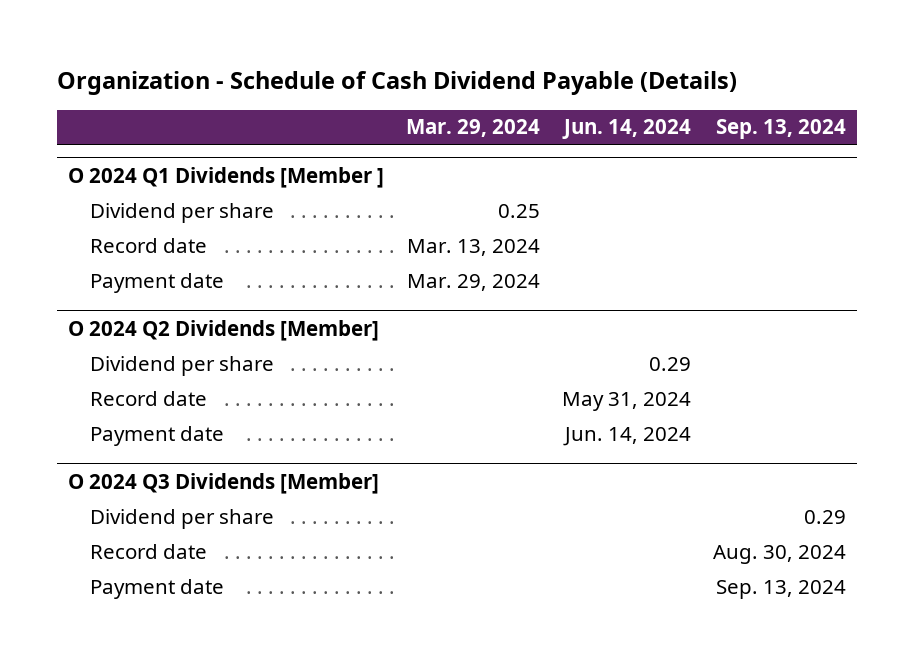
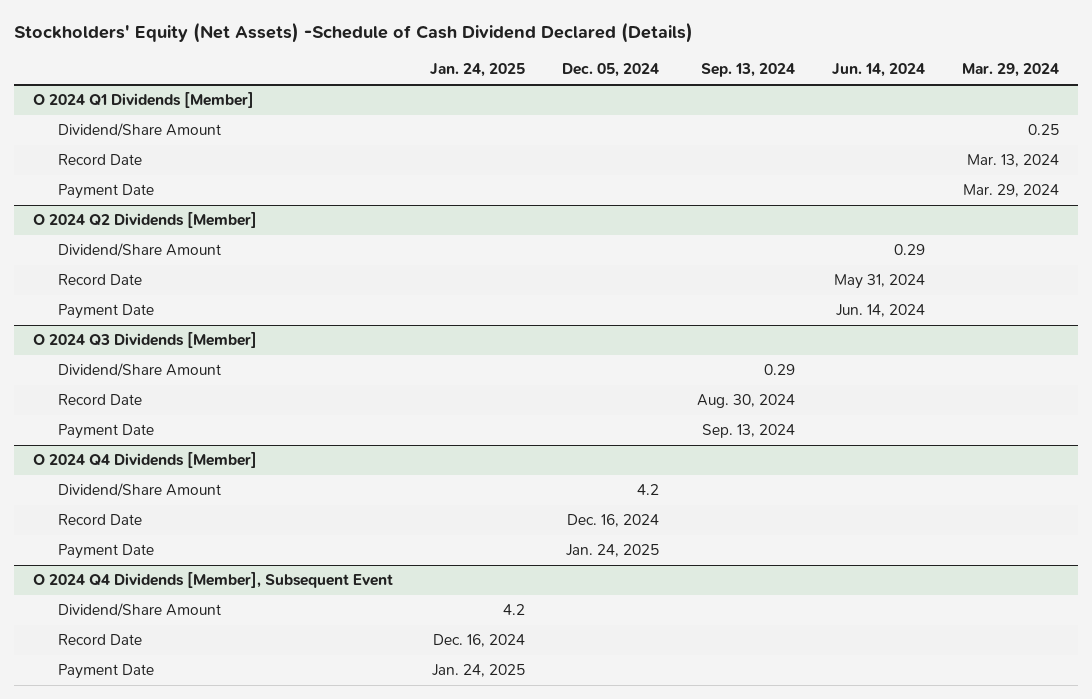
[57,71,738,96] Organization - Schedule of Cash Dividend Payable (Details) -> [14,22,694,44] Stockholders' Equity (Net Assets) -Schedule of Cash Dividend Declared (Details)
none -> [430,63,526,78] Jan. 24, 2025
none -> [562,63,660,78] Dec. 05, 2024
[68,166,385,188] O 2024 Q1 Dividends [Member ] -> [32,92,254,109] O 2024 Q1 Dividends [Member]
[89,202,274,223] Dividend per share -> [57,123,221,138] Dividend/Share Amount
[89,237,207,253] Record date -> [57,154,142,166] Record Date
[89,272,224,293] Payment date -> [57,184,154,200] Payment Date
[89,355,274,376] Dividend per share -> [57,243,221,258] Dividend/Share Amount
[89,390,207,406] Record date -> [57,274,142,286] Record Date
[89,425,224,446] Payment date -> [57,304,154,320] Payment Date
[89,508,274,529] Dividend per share -> [57,363,221,378] Dividend/Share Amount
[89,543,207,559] Record date -> [57,394,142,406] Record Date
[89,578,224,599] Payment date -> [57,424,154,440] Payment Date
none -> [32,452,257,469] O 2024 Q4 Dividends [Member]
none -> [57,483,221,498] Dividend/Share Amount
none -> [57,514,142,526] Record Date
none -> [57,544,154,560] Payment Date
none -> [32,572,393,589] O 2024 Q4 Dividends [Member], Subsequent Event
none -> [57,603,221,618] Dividend/Share Amount
none -> [57,634,142,646] Record Date
none -> [57,664,154,680] Payment Date

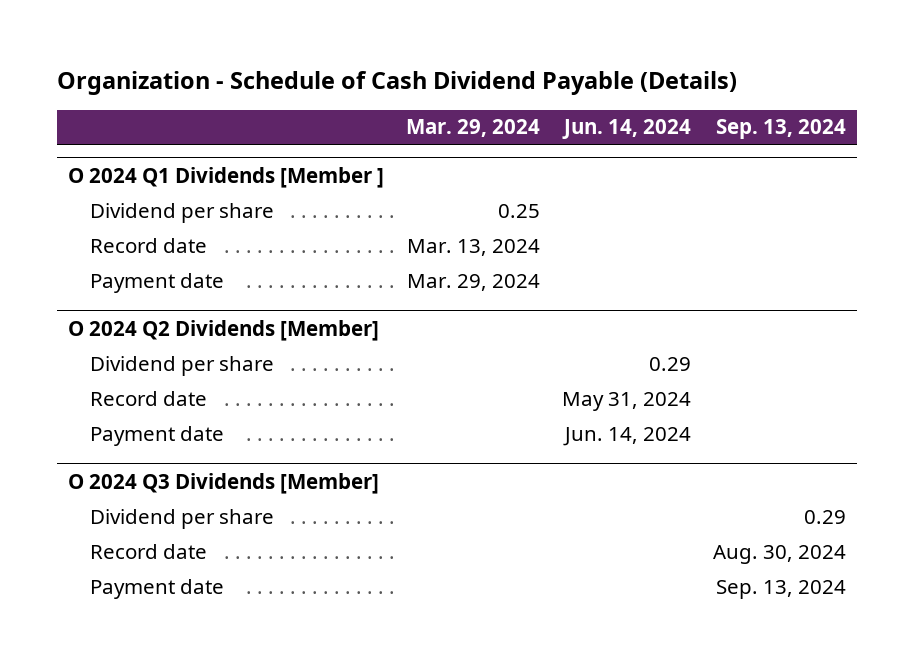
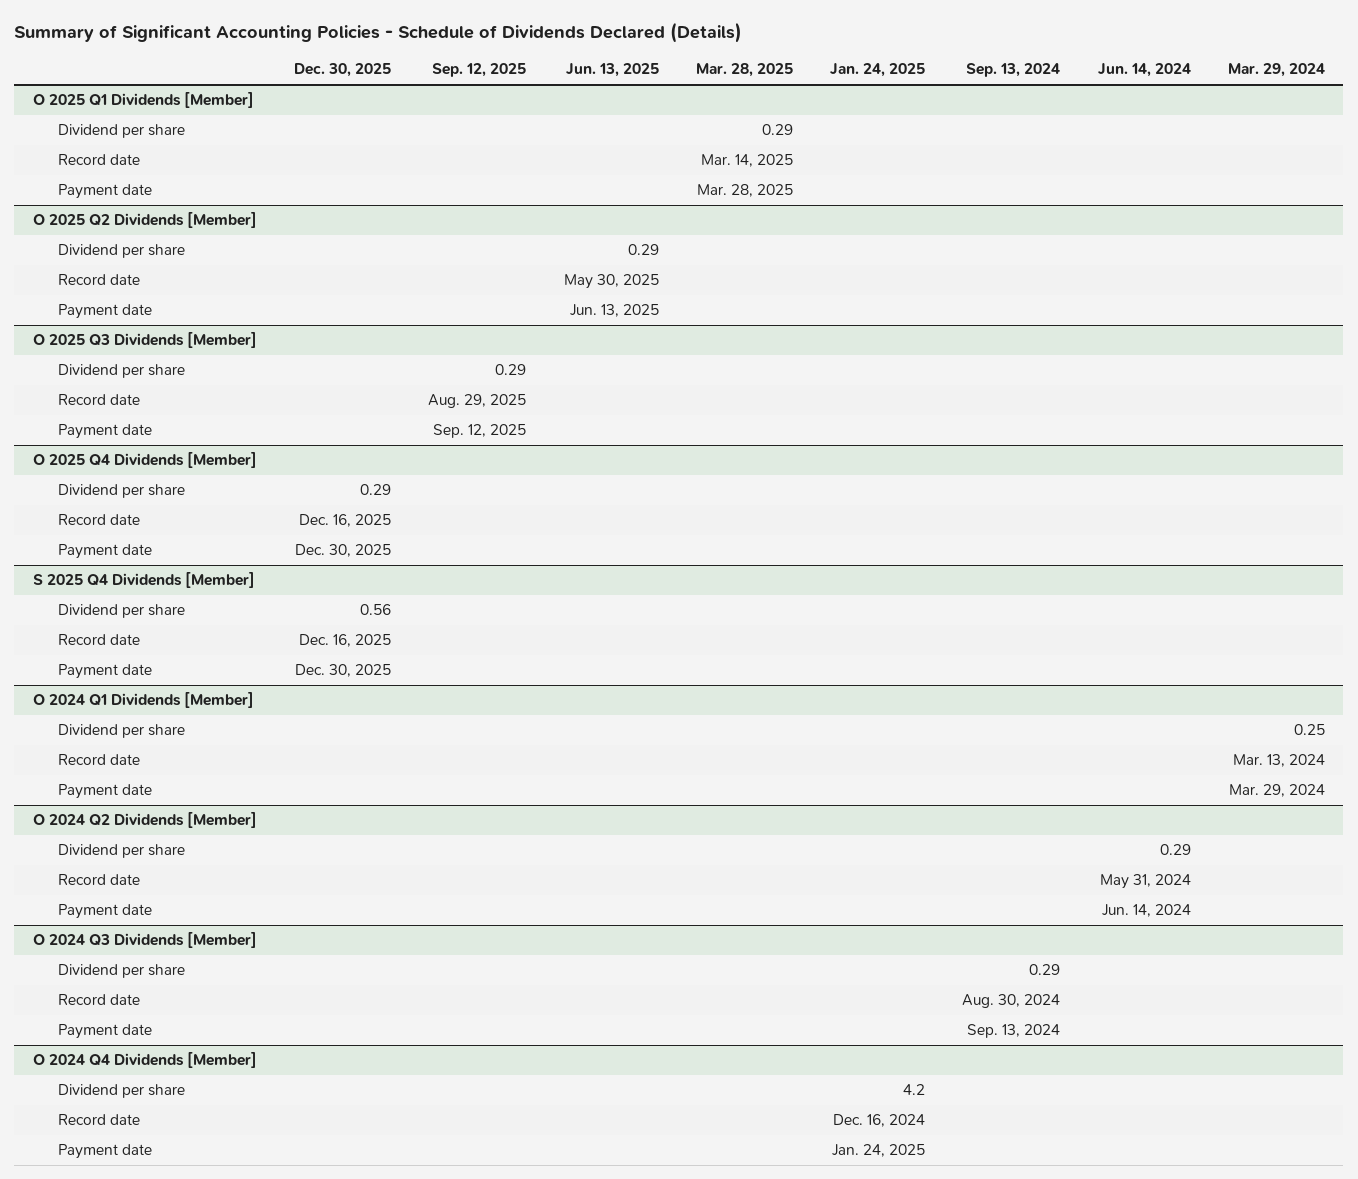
[57,71,738,96] Organization - Schedule of Cash Dividend Payable (Details) -> [14,22,743,44] Summary of Significant Accounting Policies - Schedule of Dividends Declared (Details)
none -> [294,63,392,78] Dec. 30, 2025
none -> [432,63,527,78] Sep. 12, 2025
none -> [565,63,659,78] Jun. 13, 2025
none -> [695,63,793,78] Mar. 28, 2025
none -> [830,63,926,78] Jan. 24, 2025
none -> [32,92,254,109] O 2025 Q1 Dividends [Member]
none -> [57,124,185,139] Dividend per share
none -> [57,154,140,166] Record date
none -> [57,184,152,200] Payment date
none -> [32,212,257,229] O 2025 Q2 Dividends [Member]
none -> [57,244,185,259] Dividend per share
none -> [57,274,140,286] Record date
none -> [57,304,152,320] Payment date
none -> [32,332,257,349] O 2025 Q3 Dividends [Member]
none -> [57,364,185,379] Dividend per share
none -> [57,394,140,406] Record date
none -> [57,424,152,440] Payment date
none -> [32,452,257,469] O 2025 Q4 Dividends [Member]
none -> [57,484,185,499] Dividend per share
none -> [57,514,140,526] Record date
none -> [57,544,152,560] Payment date
none -> [32,572,255,589] S 2025 Q4 Dividends [Member]
none -> [57,604,185,619] Dividend per share
none -> [57,634,140,646] Record date
none -> [57,664,152,680] Payment date
[68,166,385,188] O 2024 Q1 Dividends [Member ] -> [32,692,254,709] O 2024 Q1 Dividends [Member]
none -> [32,1052,257,1069] O 2024 Q4 Dividends [Member]
none -> [57,1084,185,1099] Dividend per share
none -> [57,1114,140,1126] Record date
none -> [57,1144,152,1160] Payment date

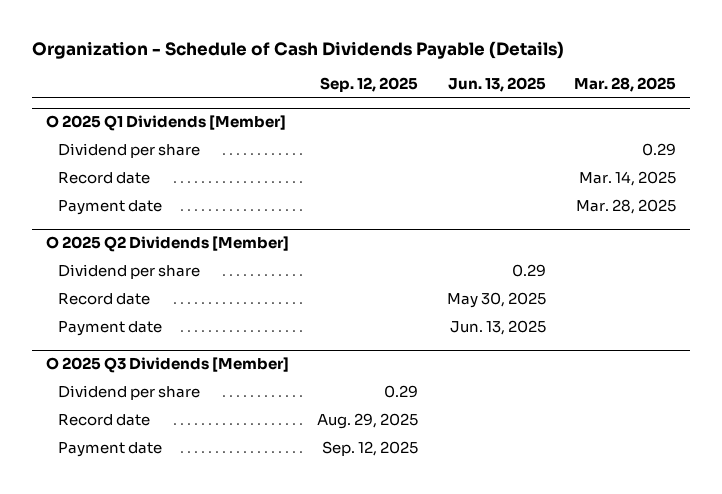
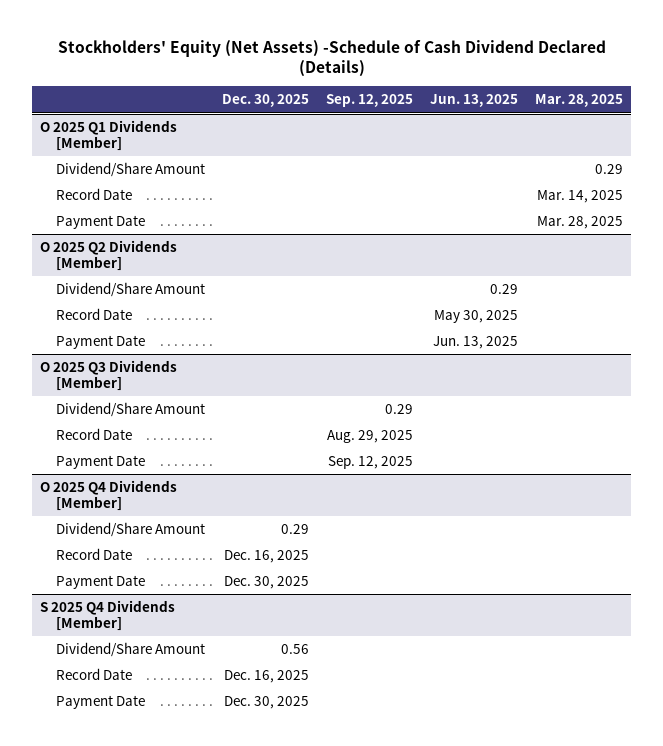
[31,40,564,59] Organization - Schedule of Cash Dividends Payable (Details) -> [57,39,606,78] Stockholders' Equity (Net Assets) -Schedule of Cash Dividend Declared (Details)
none -> [221,94,309,108] Dec. 30, 2025
[58,143,201,159] Dividend per share -> [55,161,205,177] Dividend/Share Amount
[58,172,151,185] Record date -> [55,187,132,200] Record Date
[58,200,163,216] Payment date -> [55,214,145,229] Payment Date
[58,264,201,280] Dividend per share -> [55,281,205,297] Dividend/Share Amount
[58,293,151,306] Record date -> [55,307,132,320] Record Date
[58,321,163,337] Payment date -> [55,334,145,349] Payment Date
[58,385,201,401] Dividend per share -> [55,401,205,417] Dividend/Share Amount
[58,414,151,427] Record date -> [55,427,132,440] Record Date
[58,442,163,458] Payment date -> [55,454,145,469] Payment Date
none -> [40,479,178,512] O 2025 Q4 Dividends [Member]
none -> [55,521,205,537] Dividend/Share Amount
none -> [55,547,132,560] Record Date
none -> [55,574,145,589] Payment Date
none -> [40,599,176,632] S 2025 Q4 Dividends [Member]
none -> [55,641,205,657] Dividend/Share Amount
none -> [55,667,132,680] Record Date
none -> [55,694,145,709] Payment Date

